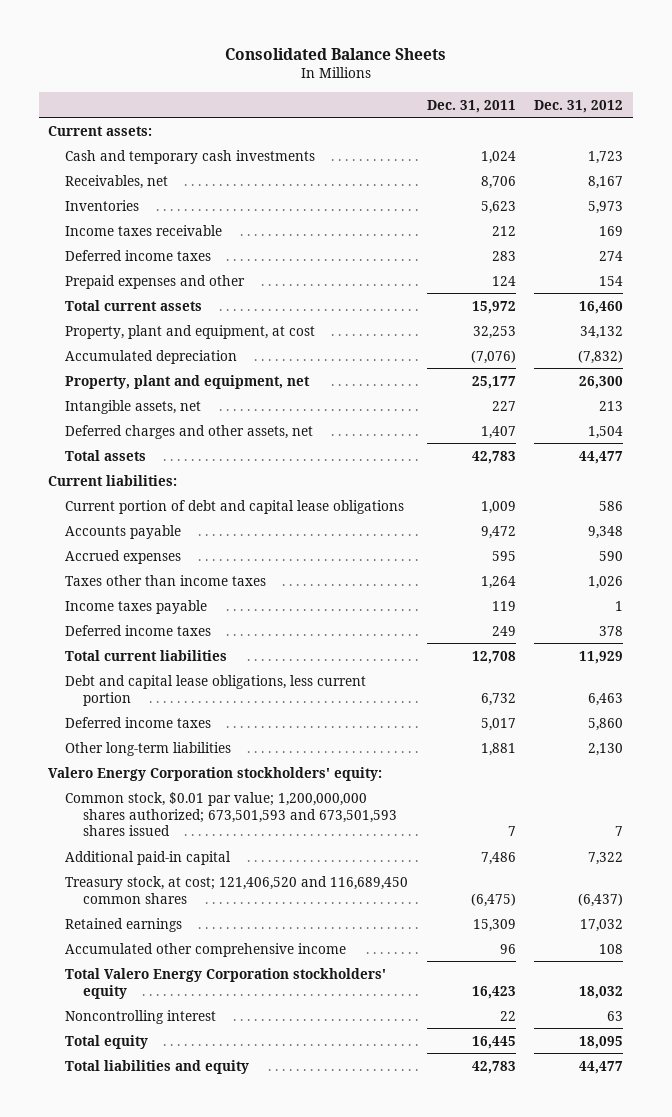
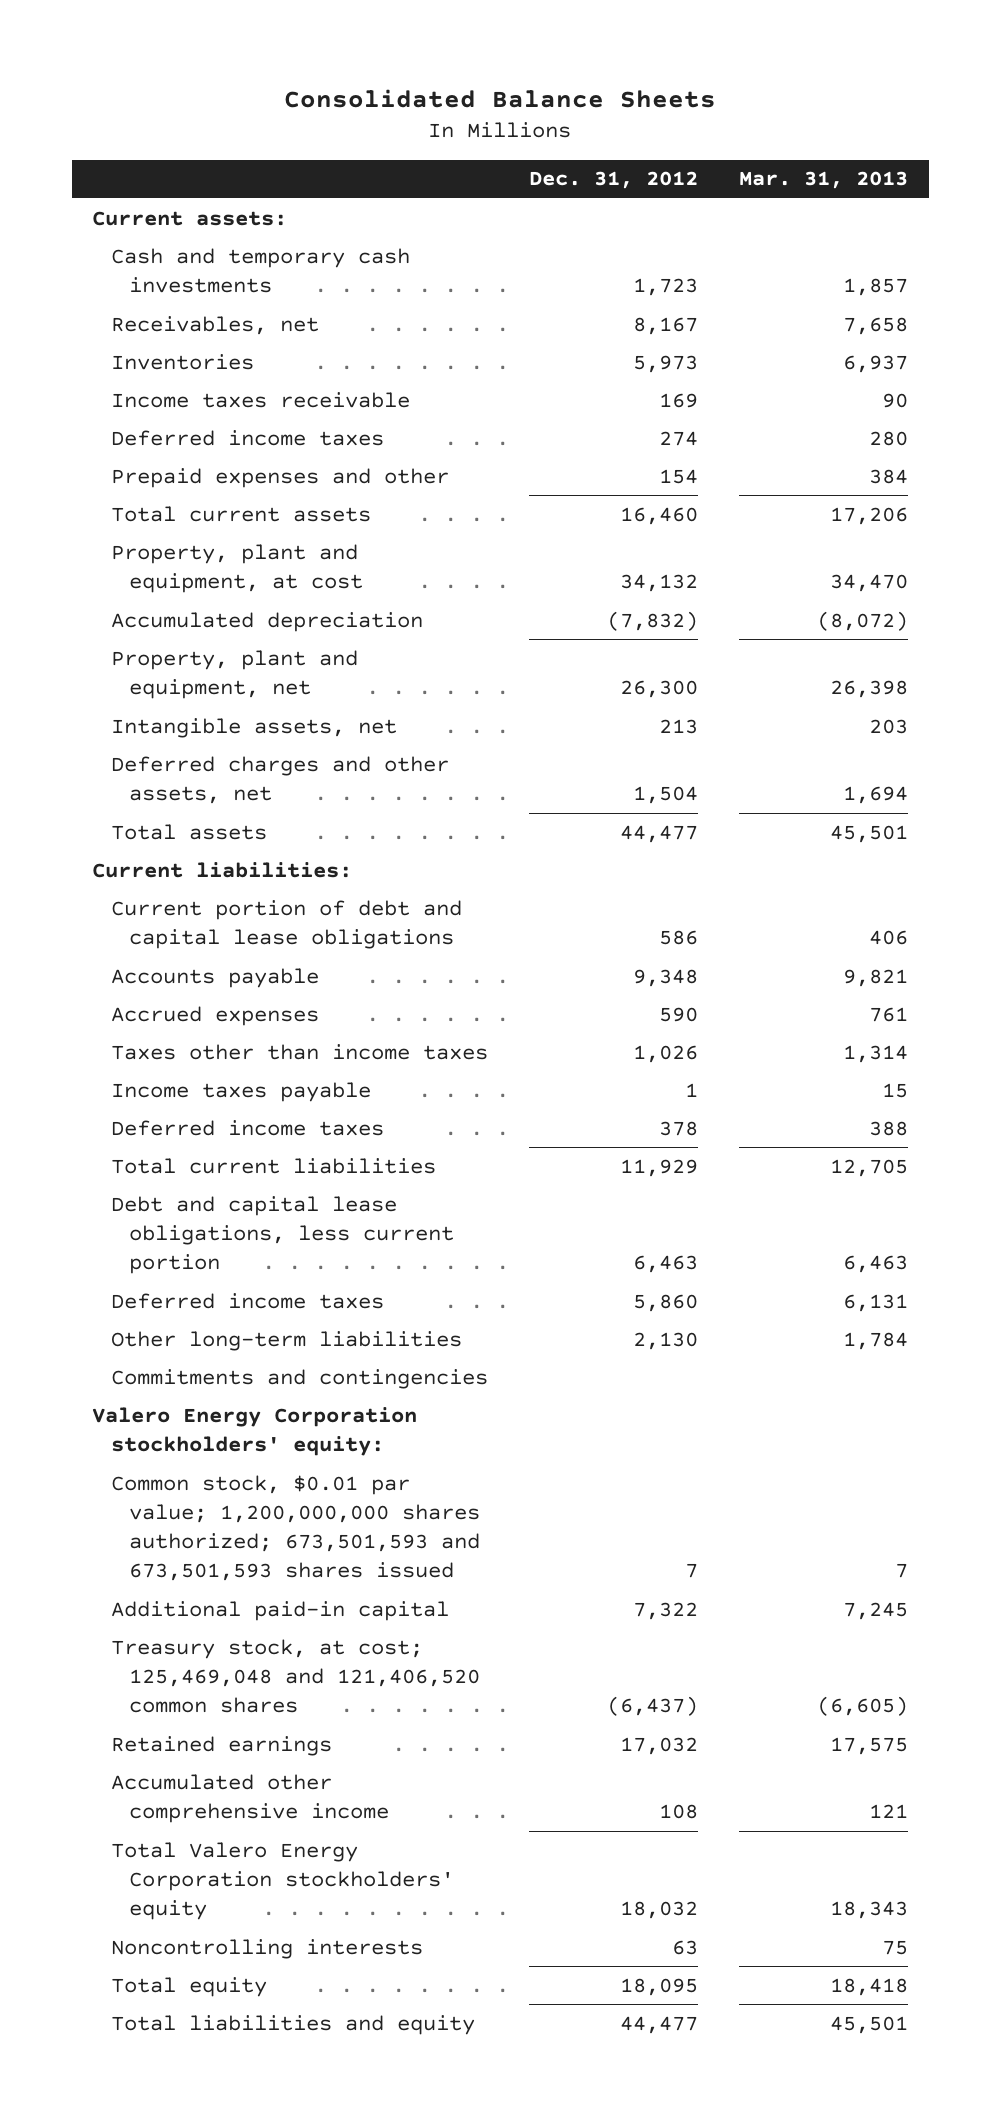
[426,99,516,113] Dec. 31, 2011 -> none
none -> [739,171,909,190] Mar. 31, 2013
none -> [110,1368,488,1389] Commitments and contingencies
[65,875,409,904] Treasury stock, at cost; 121,406,520 and 116,689,450 common shares -> [110,1638,481,1714] Treasury stock, at cost; 125,469,048 and 121,406,520 common shares
[65,1009,217,1024] Noncontrolling interest -> [110,1938,423,1959] Noncontrolling interests

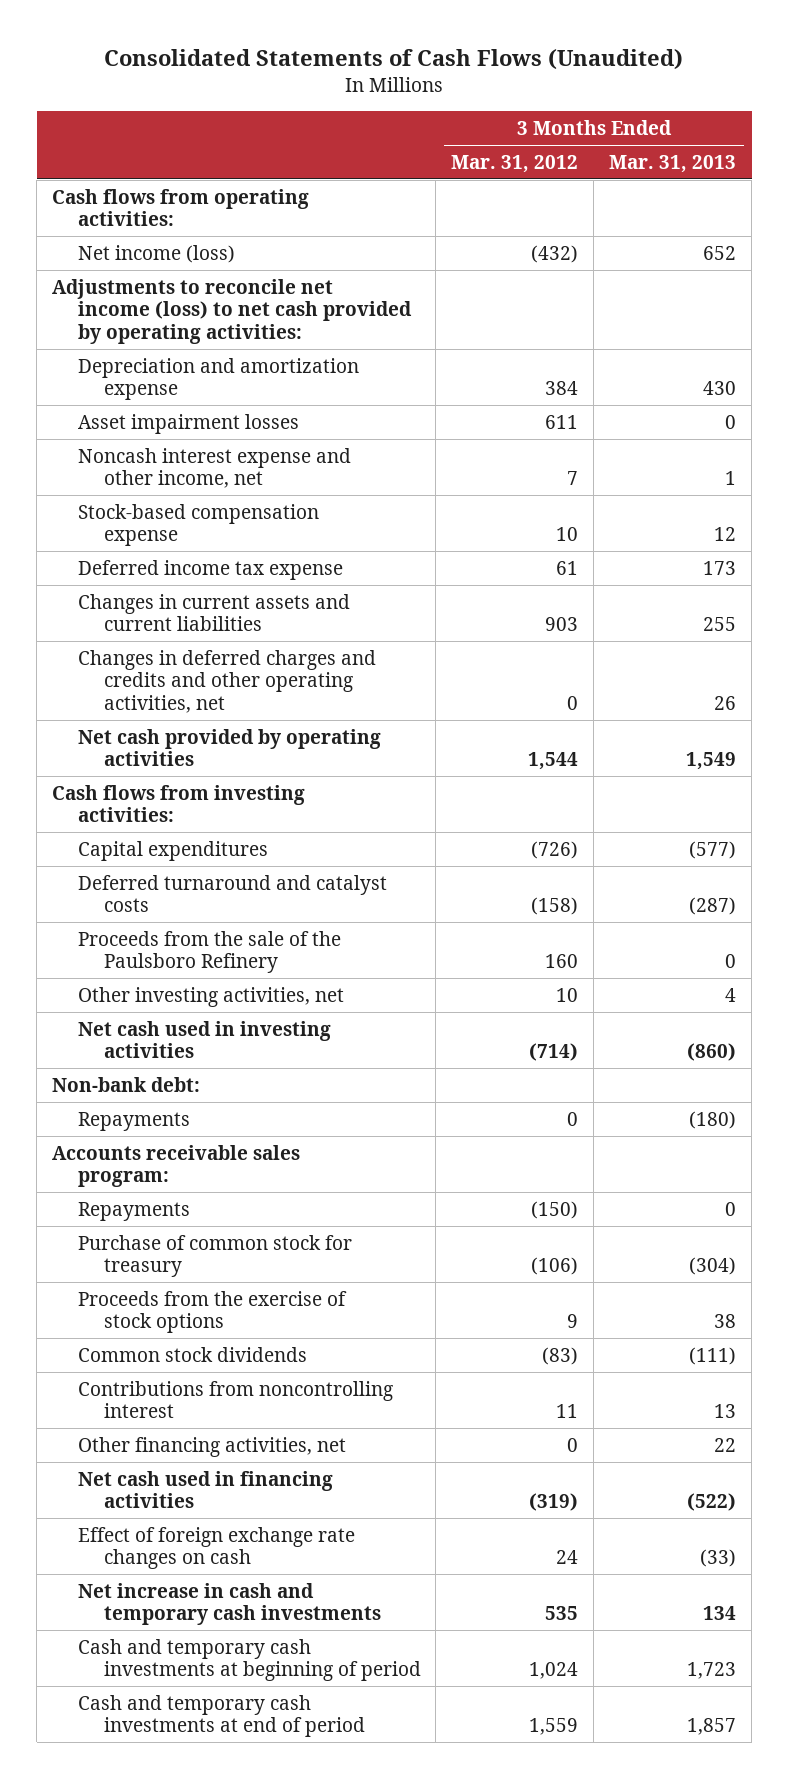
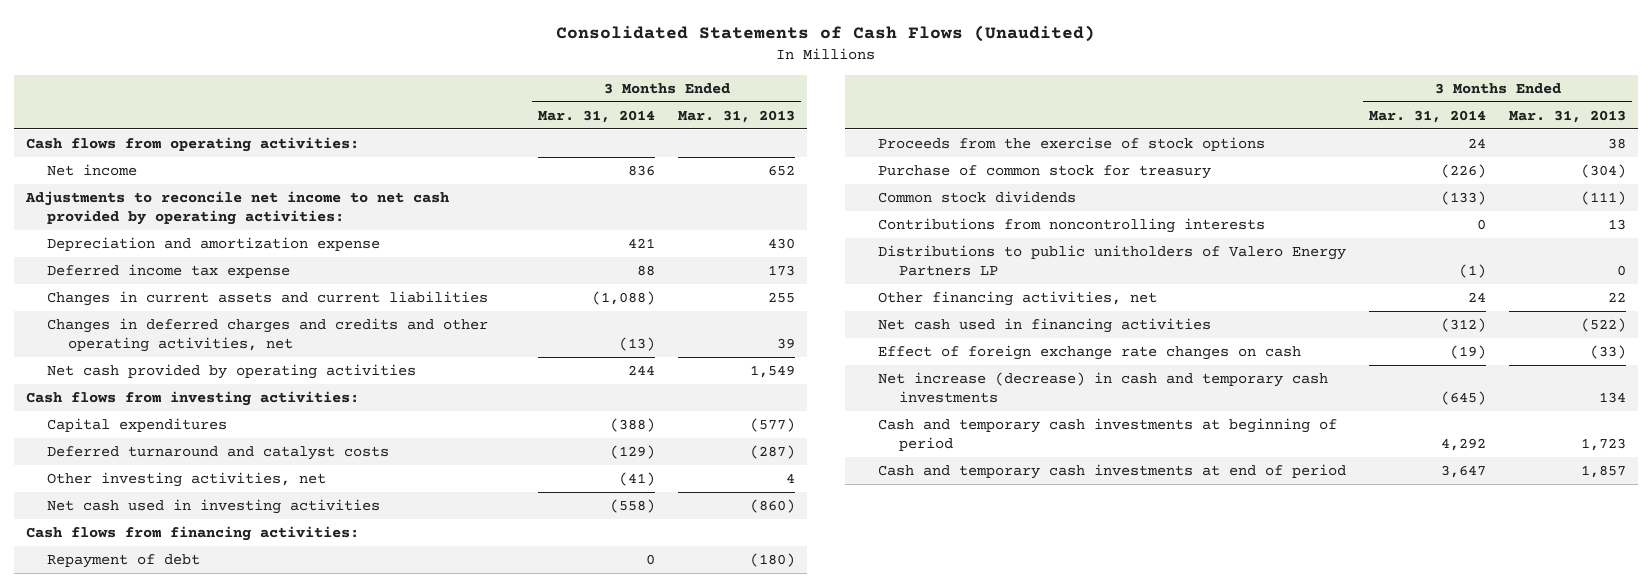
[451,154,579,173] Mar. 31, 2012 -> none
none -> [537,109,655,123] Mar. 31, 2014
[77,244,235,263] Net income (loss) -> [46,164,137,177] Net income
[52,278,412,345] Adjustments to reconcile net income (loss) to net cash provided by operating activities: -> [24,191,449,225] Adjustments to reconcile net income to net cash provided by operating activities:
[77,413,299,434] Asset impairment losses -> none
[77,447,351,489] Noncash interest expense and other income, net -> none
[77,503,319,547] Stock-based compensation expense -> none
[714,696,737,711] 26 -> [777,337,796,349] 39
[77,930,341,974] Proceeds from the sale of the Paulsboro Refinery -> none
[52,1076,201,1092] Non-bank debt: -> none
[77,1111,190,1131] Repayments -> none
[52,1144,301,1188] Accounts receivable sales program: -> none
[77,1201,190,1221] Repayments -> none
none -> [25,526,359,542] Cash flows from financing activities:
none -> [46,554,200,569] Repayment of debt
[77,1234,352,1278] Purchase of common stock for treasury -> [878,165,1212,180] Purchase of common stock for treasury
[77,1380,393,1419] Contributions from noncontrolling interest -> [878,218,1266,234] Contributions from noncontrolling interests
none -> [878,245,1347,276] Distributions to public unitholders of Valero Energy Partners LP
[77,1582,381,1626] Net increase in cash and temporary cash investments -> [878,372,1329,403] Net increase (decrease) in cash and temporary cash investments

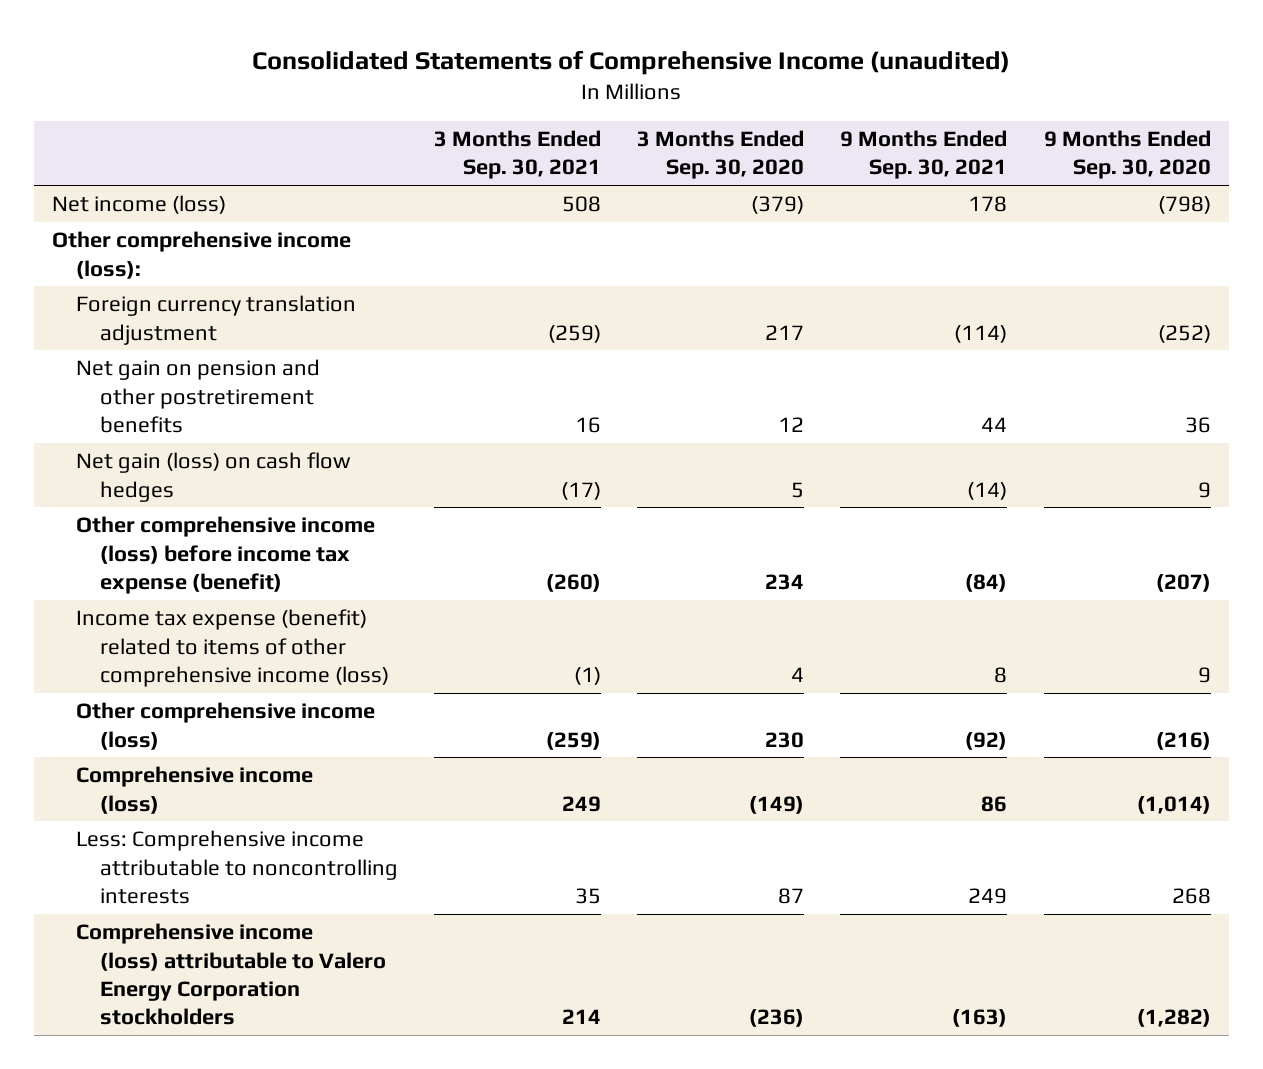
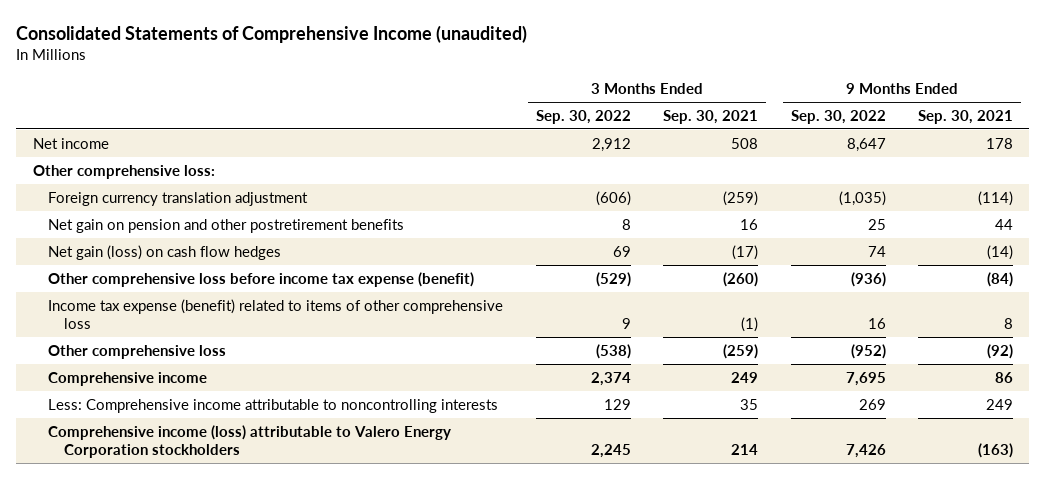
[637,130,805,180] 3 Months Ended Sep. 30, 2020 -> none
[1043,130,1211,180] 9 Months Ended Sep. 30, 2020 -> none
none -> [535,110,631,125] Sep. 30, 2022
none -> [790,110,886,125] Sep. 30, 2022
[52,195,227,215] Net income (loss) -> [32,137,109,149] Net income
[52,231,352,279] Other comprehensive income (loss): -> [32,164,215,179] Other comprehensive loss:
[76,516,376,594] Other comprehensive income (loss) before income tax expense (benefit) -> [48,271,475,287] Other comprehensive loss before income tax expense (benefit)
[76,609,389,687] Income tax expense (benefit) related to items of other comprehensive income (loss) -> [48,298,504,330] Income tax expense (benefit) related to items of other comprehensive loss
[76,702,376,750] Other comprehensive income (loss) -> [48,344,227,359] Other comprehensive loss
[76,766,314,814] Comprehensive income (loss) -> [48,371,208,386] Comprehensive income

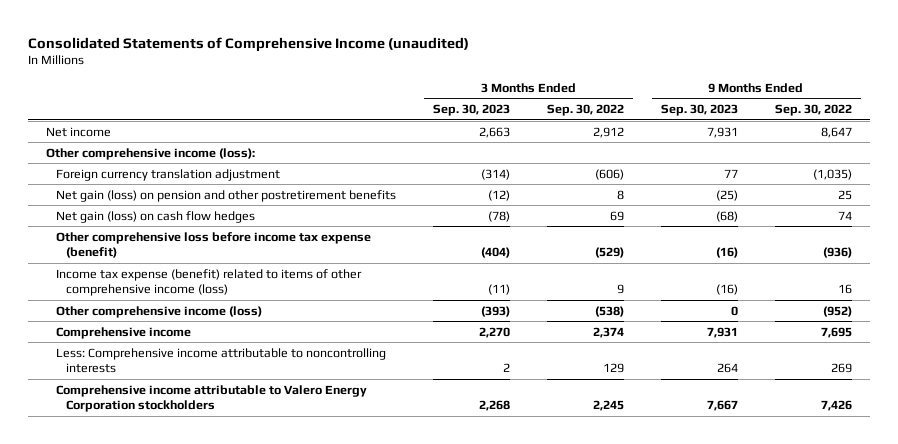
[663,110,759,125] Sep. 30, 2021 -> none
[918,110,1014,125] Sep. 30, 2021 -> none
none -> [433,104,511,117] Sep. 30, 2023
none -> [660,104,738,117] Sep. 30, 2023
[32,164,215,179] Other comprehensive loss: -> [46,147,256,160] Other comprehensive income (loss):
[48,218,405,233] Net gain on pension and other postretirement benefits -> [56,189,397,202] Net gain (loss) on pension and other postretirement benefits
[48,298,504,330] Income tax expense (benefit) related to items of other comprehensive loss -> [56,268,363,297] Income tax expense (benefit) related to items of other comprehensive income (loss)
[48,344,227,359] Other comprehensive loss -> [56,305,263,318] Other comprehensive income (loss)
[48,424,452,459] Comprehensive income (loss) attributable to Valero Energy Corporation stockholders -> [56,384,368,413] Comprehensive income attributable to Valero Energy Corporation stockholders

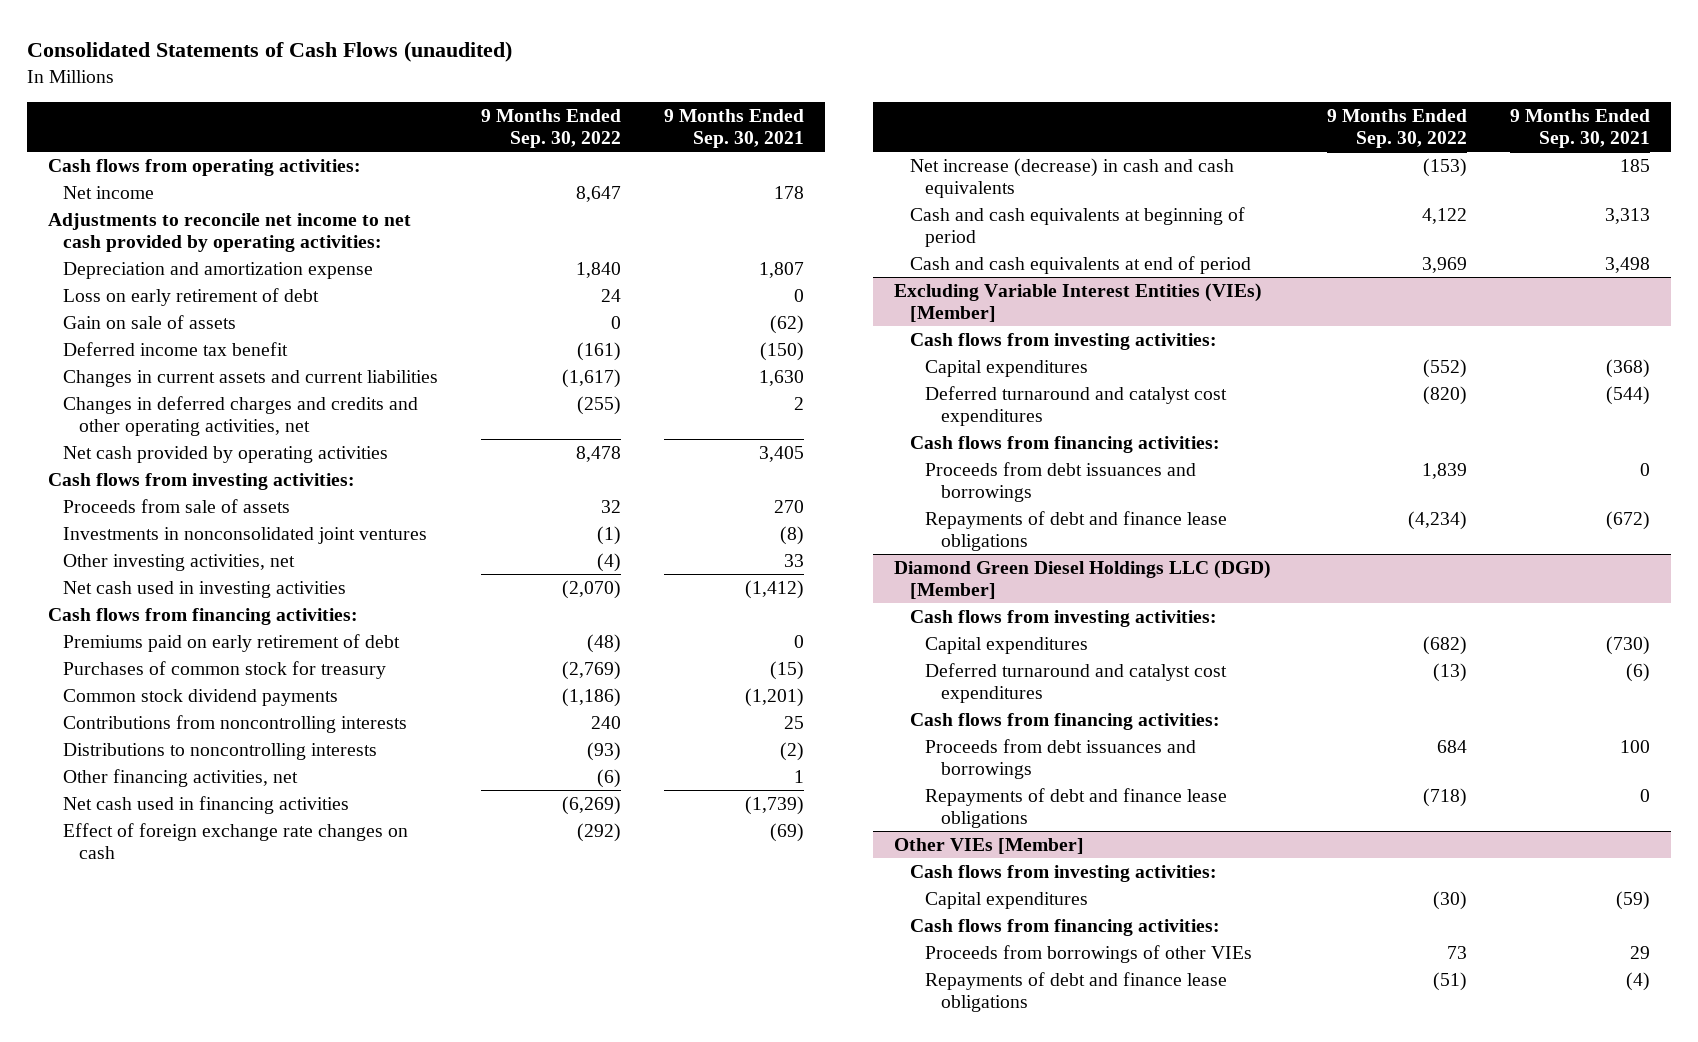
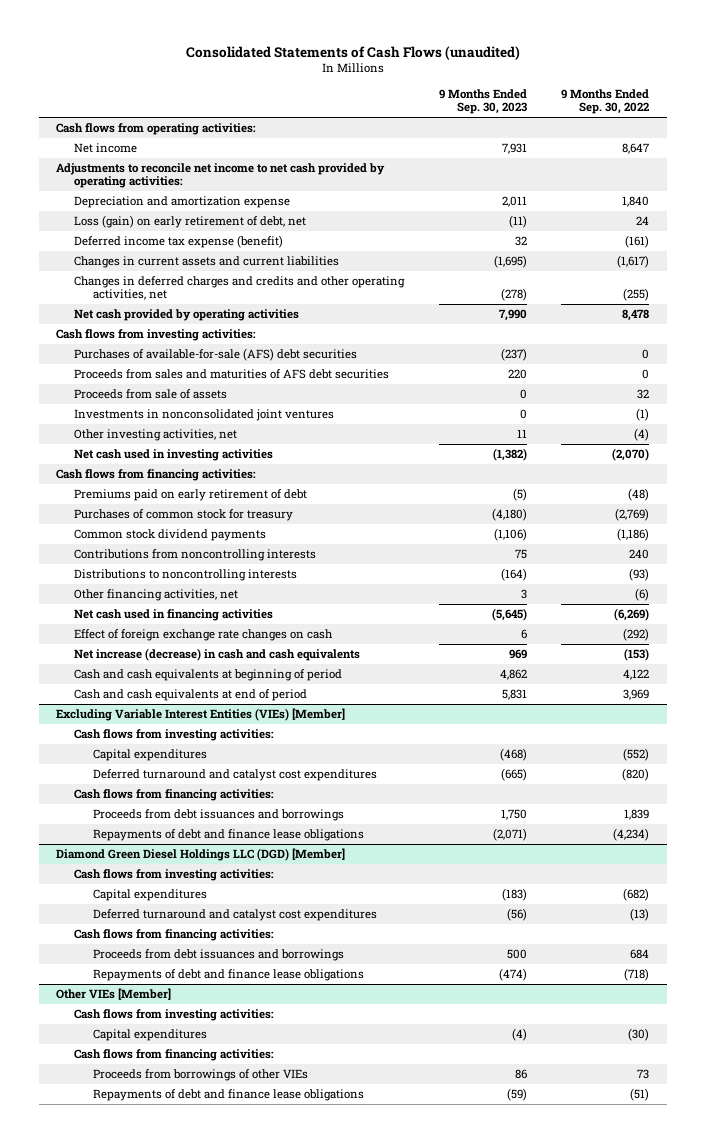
[663,108,804,148] 9 Months Ended Sep. 30, 2021 -> none
none -> [438,88,527,115] 9 Months Ended Sep. 30, 2023
[63,314,237,329] Gain on sale of assets -> none
[63,287,320,306] Loss on early retirement of debt -> [74,215,307,229] Loss (gain) on early retirement of debt, net
[63,341,289,356] Deferred income tax benefit -> [74,235,284,249] Deferred income tax expense (benefit)
none -> [74,348,358,362] Purchases of available-for-sale (AFS) debt securities
none -> [74,369,390,380] Proceeds from sales and maturities of AFS debt securities

